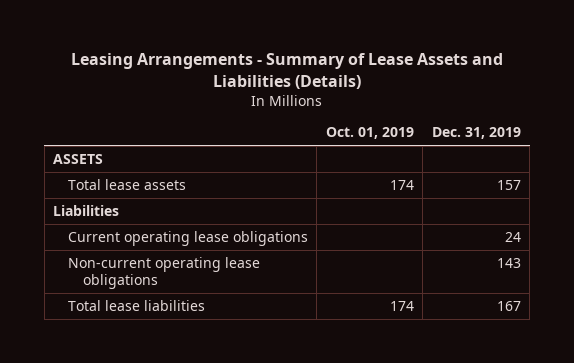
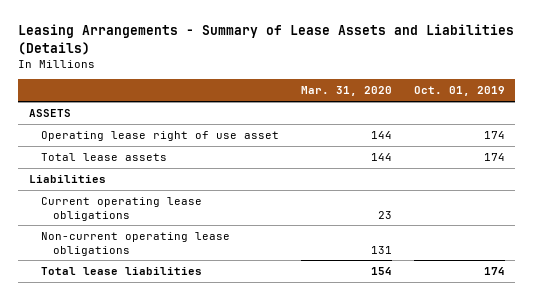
[431,127,521,140] Dec. 31, 2019 -> none
none -> [300,86,392,97] Mar. 31, 2020
none -> [41,131,280,142] Operating lease right of use asset

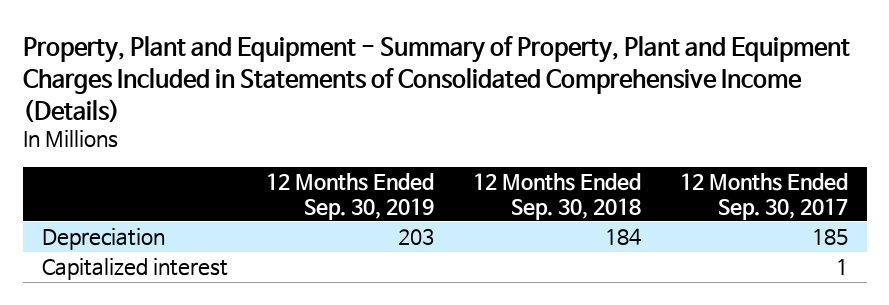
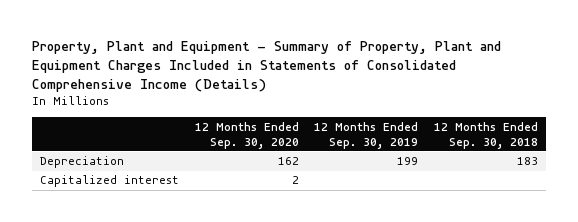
[679,173,848,220] 12 Months Ended Sep. 30, 2017 -> none
none -> [194,121,299,149] 12 Months Ended Sep. 30, 2020
[398,228,435,246] 203 -> [397,157,419,166] 199
[605,228,642,246] 184 -> [517,157,539,166] 183

